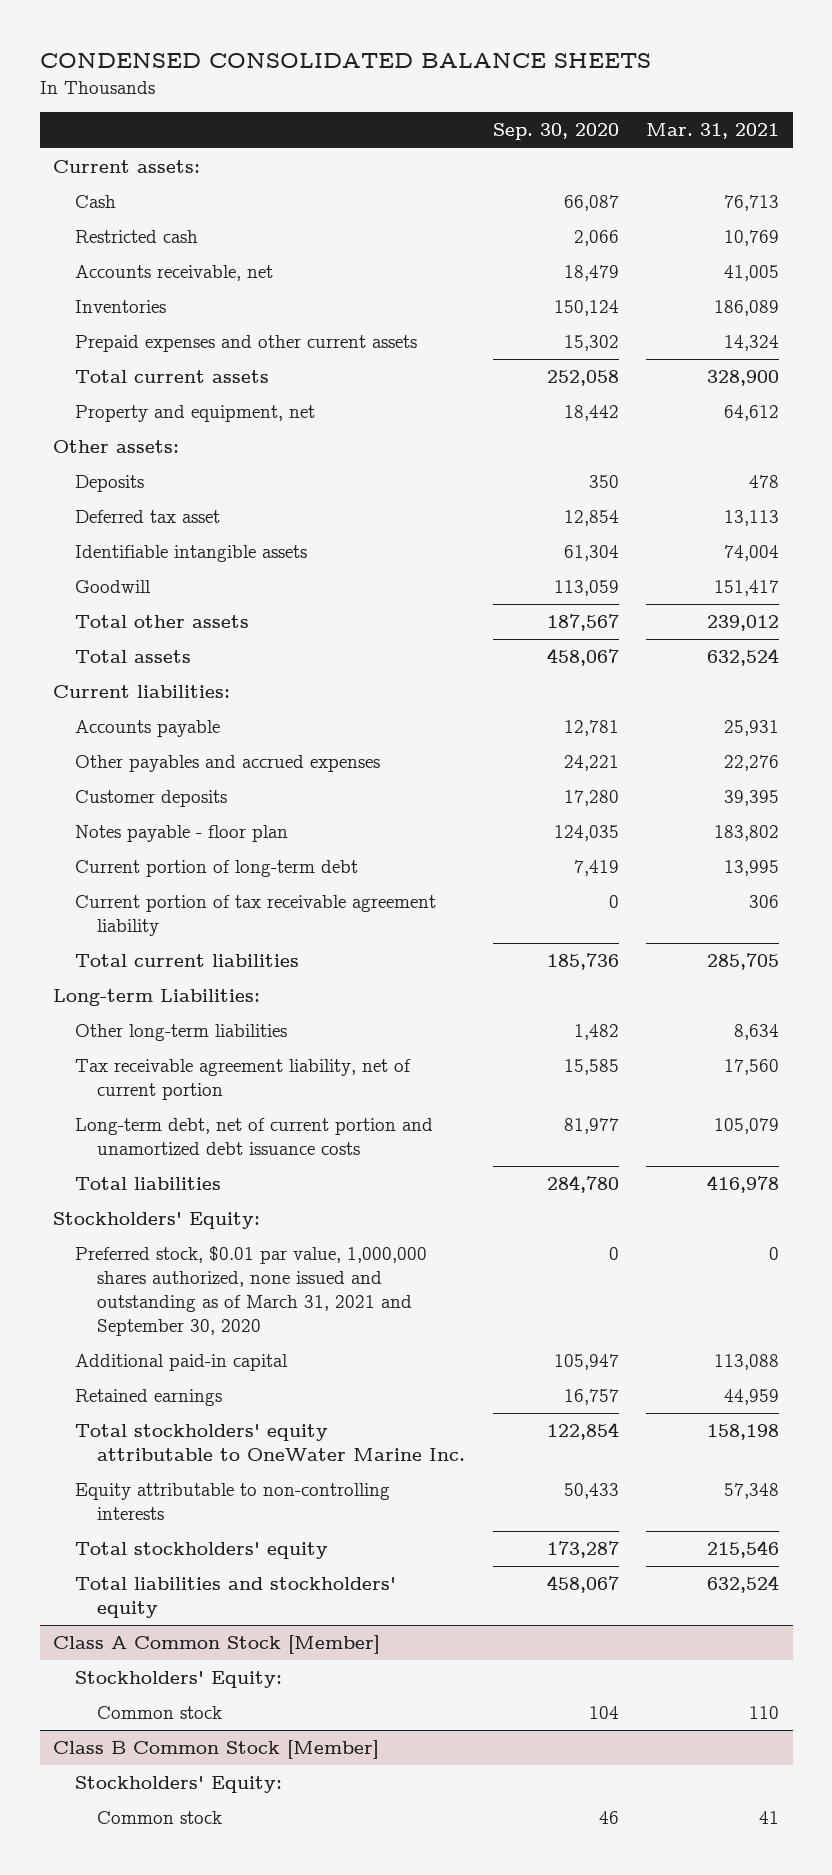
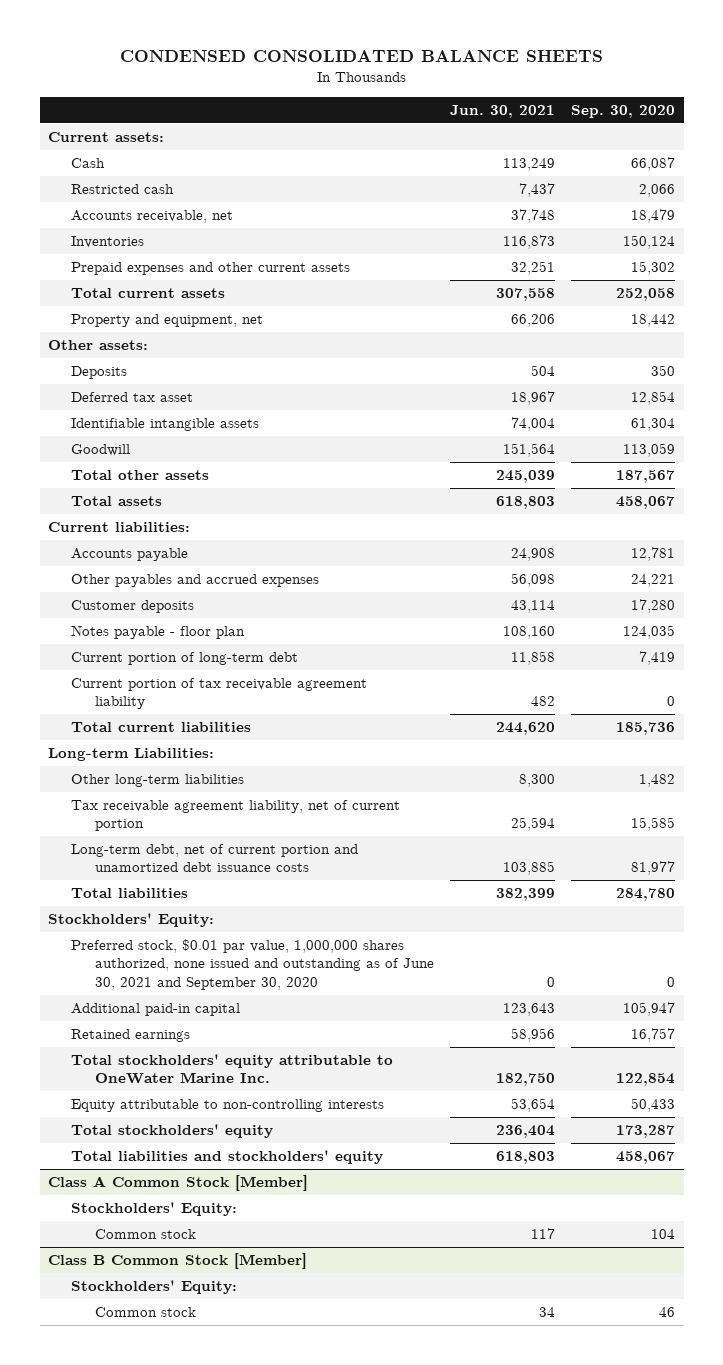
[646,123,780,140] Mar. 31, 2021 -> none
none -> [450,104,556,118] Jun. 30, 2021
[75,1246,428,1337] Preferred stock, $0.01 par value, 1,000,000 shares authorized, none issued and outstanding as of March 31, 2021 and September 30, 2020 -> [71,938,434,990] Preferred stock, $0.01 par value, 1,000,000 shares authorized, none issued and outstanding as of June 30, 2021 and September 30, 2020

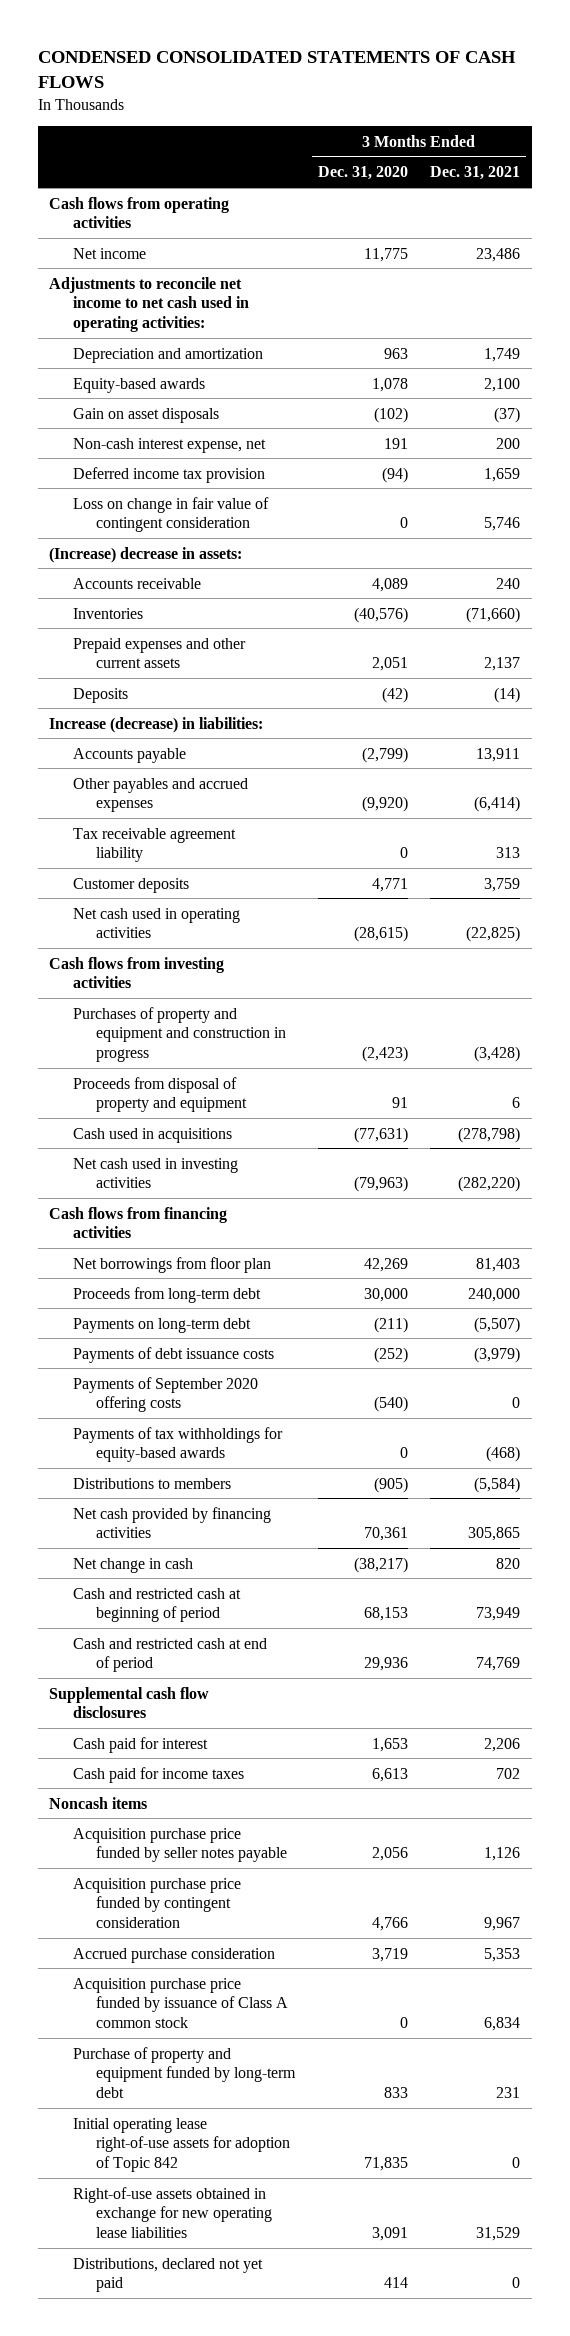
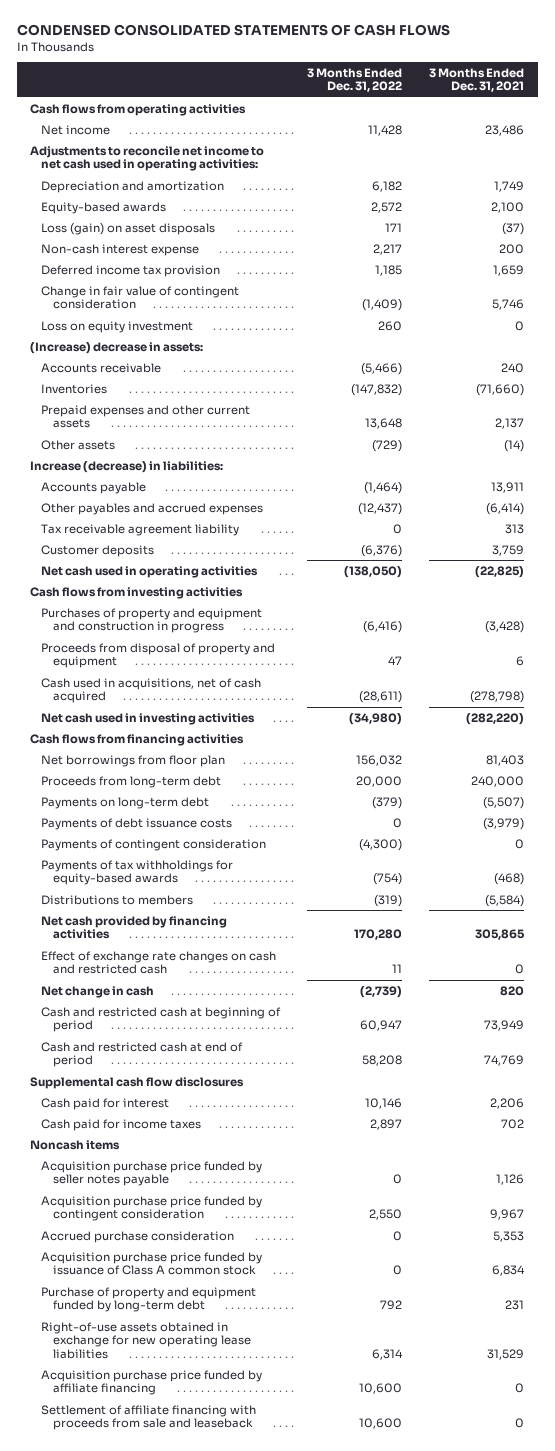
[317,166,408,181] Dec. 31, 2020 -> none
none -> [307,67,403,93] 3 Months Ended Dec. 31, 2022
[72,407,219,423] Gain on asset disposals -> [41,222,216,235] Loss (gain) on asset disposals
[72,437,266,453] Non-cash interest expense, net -> [41,243,200,256] Non-cash interest expense
[72,496,269,533] Loss on change in fair value of contingent consideration -> [41,285,240,310] Change in fair value of contingent consideration
none -> [41,320,194,333] Loss on equity investment
[72,687,128,703] Deposits -> none
none -> [41,439,116,450] Other assets
[72,1127,232,1143] Cash used in acquisitions -> [41,677,262,704] Cash used in acquisitions, net of cash acquired
[72,1376,258,1413] Payments of September 2020 offering costs -> none
none -> [41,838,267,851] Payments of contingent consideration
none -> [41,950,277,975] Effect of exchange rate changes on cash and restricted cash
[72,2117,290,2172] Initial operating lease right-of-use assets for adoption of Topic 842 -> none
[72,2257,263,2293] Distributions, declared not yet paid -> none
none -> [41,1369,263,1396] Acquisition purchase price funded by affiliate financing
none -> [41,1404,257,1431] Settlement of affiliate financing with proceeds from sale and leaseback

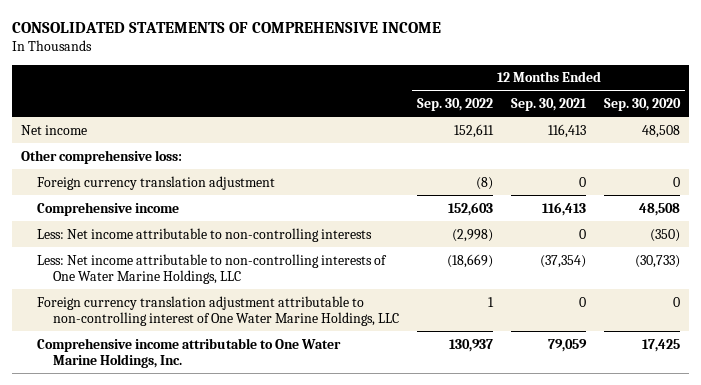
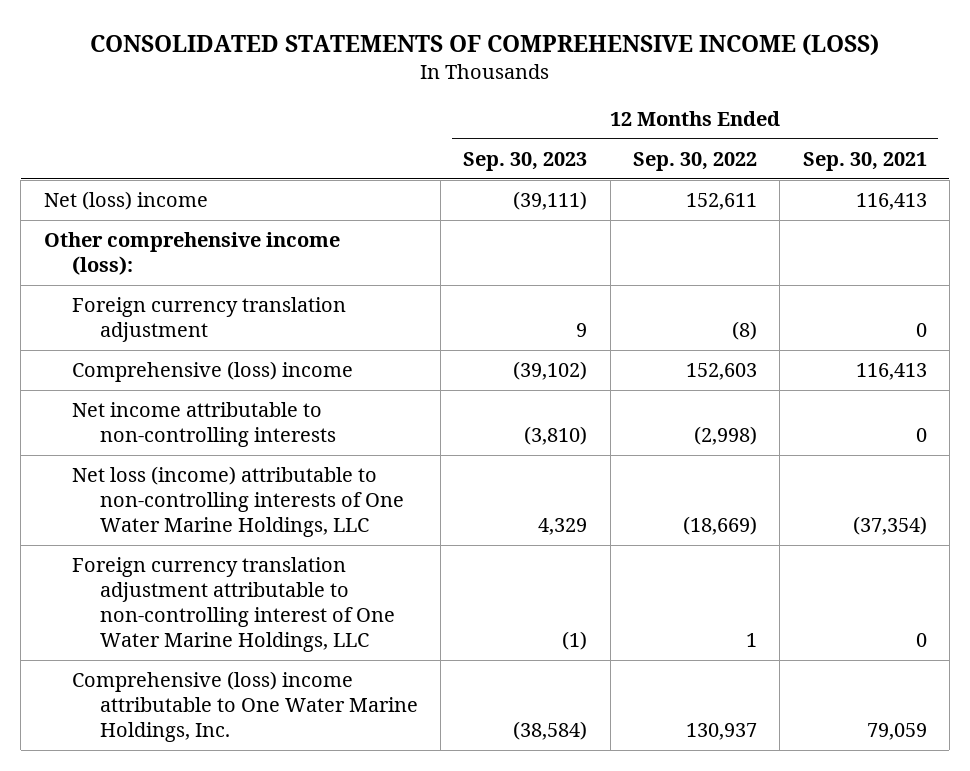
[11,21,441,33] CONSOLIDATED STATEMENTS OF COMPREHENSIVE INCOME -> [90,33,880,56] CONSOLIDATED STATEMENTS OF COMPREHENSIVE INCOME (LOSS)
[604,98,682,112] Sep. 30, 2020 -> none
none -> [463,151,588,171] Sep. 30, 2023
[20,124,87,135] Net income -> [43,191,208,211] Net (loss) income
[20,149,182,164] Other comprehensive loss: -> [43,232,340,276] Other comprehensive income (loss):
[36,201,179,216] Comprehensive income -> [71,361,353,383] Comprehensive (loss) income
[36,227,372,242] Less: Net income attributable to non-controlling interests -> [71,402,336,448] Net income attributable to non-controlling interests
[36,253,387,285] Less: Net income attributable to non-controlling interests of One Water Marine Holdings, LLC -> [71,466,404,538] Net loss (income) attributable to non-controlling interests of One Water Marine Holdings, LLC
[36,337,341,369] Comprehensive income attributable to One Water Marine Holdings, Inc. -> [71,671,418,743] Comprehensive (loss) income attributable to One Water Marine Holdings, Inc.

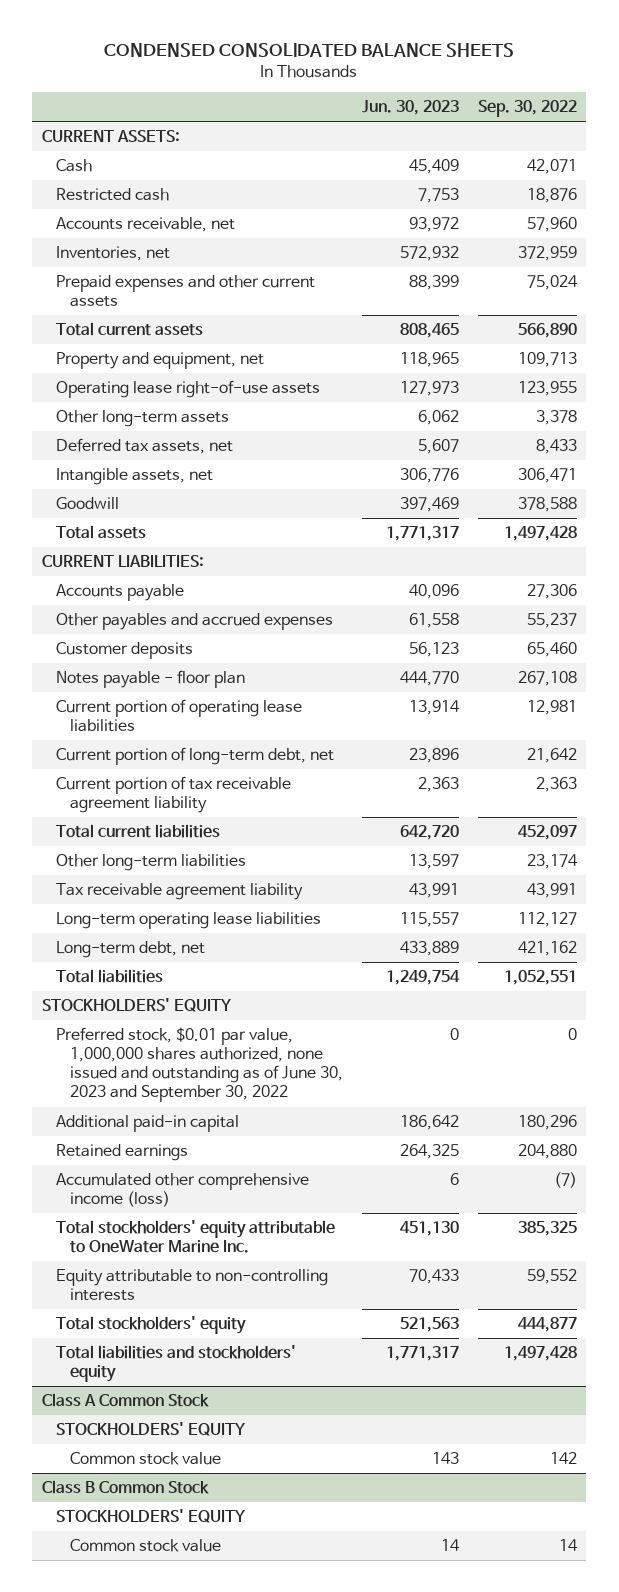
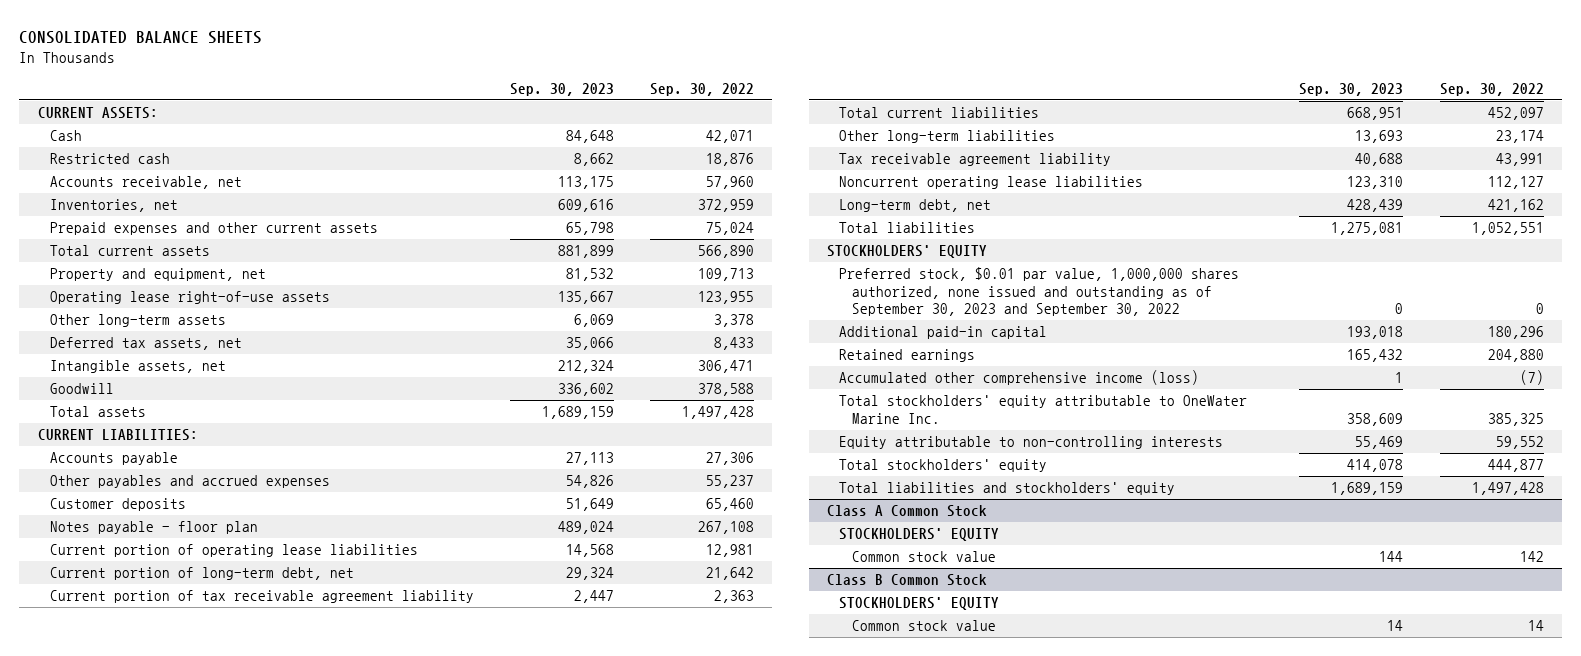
[104,43,515,58] CONDENSED CONSOLIDATED BALANCE SHEETS -> [19,31,263,45] CONSOLIDATED BALANCE SHEETS
[361,100,459,116] Jun. 30, 2023 -> none
none -> [510,82,615,96] Sep. 30, 2023
[55,912,321,930] Long-term operating lease liabilities -> [839,176,1144,190] Noncurrent operating lease liabilities
[55,1027,343,1103] Preferred stock, $0.01 par value, 1,000,000 shares authorized, none issued and outstanding as of June 30, 2023 and September 30, 2022 -> [839,267,1240,316] Preferred stock, $0.01 par value, 1,000,000 shares authorized, none issued and outstanding as of September 30, 2023 and September 30, 2022

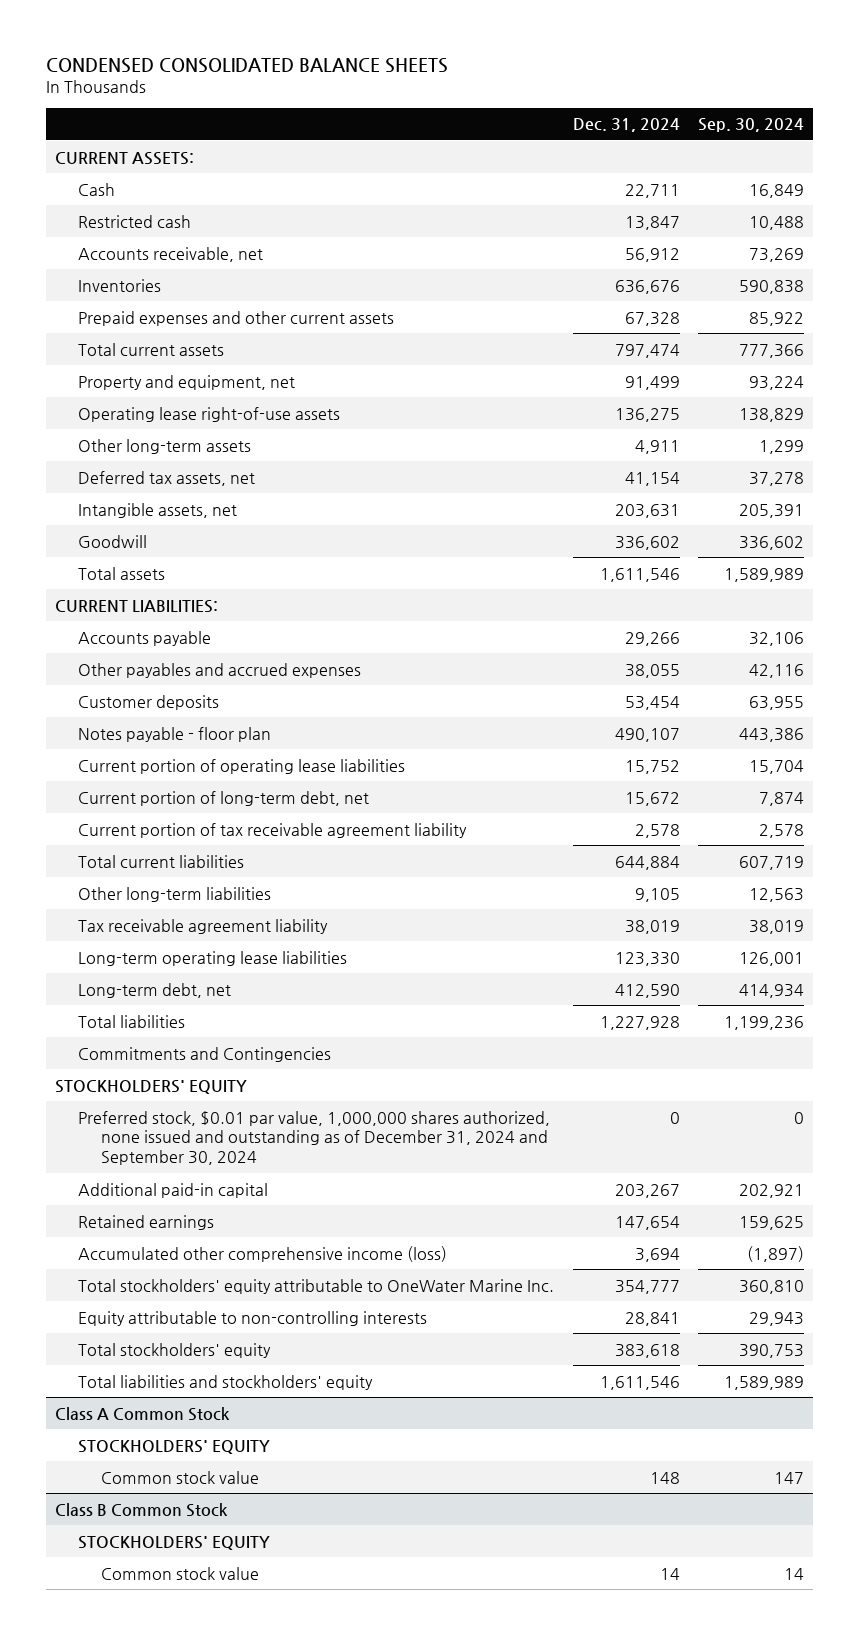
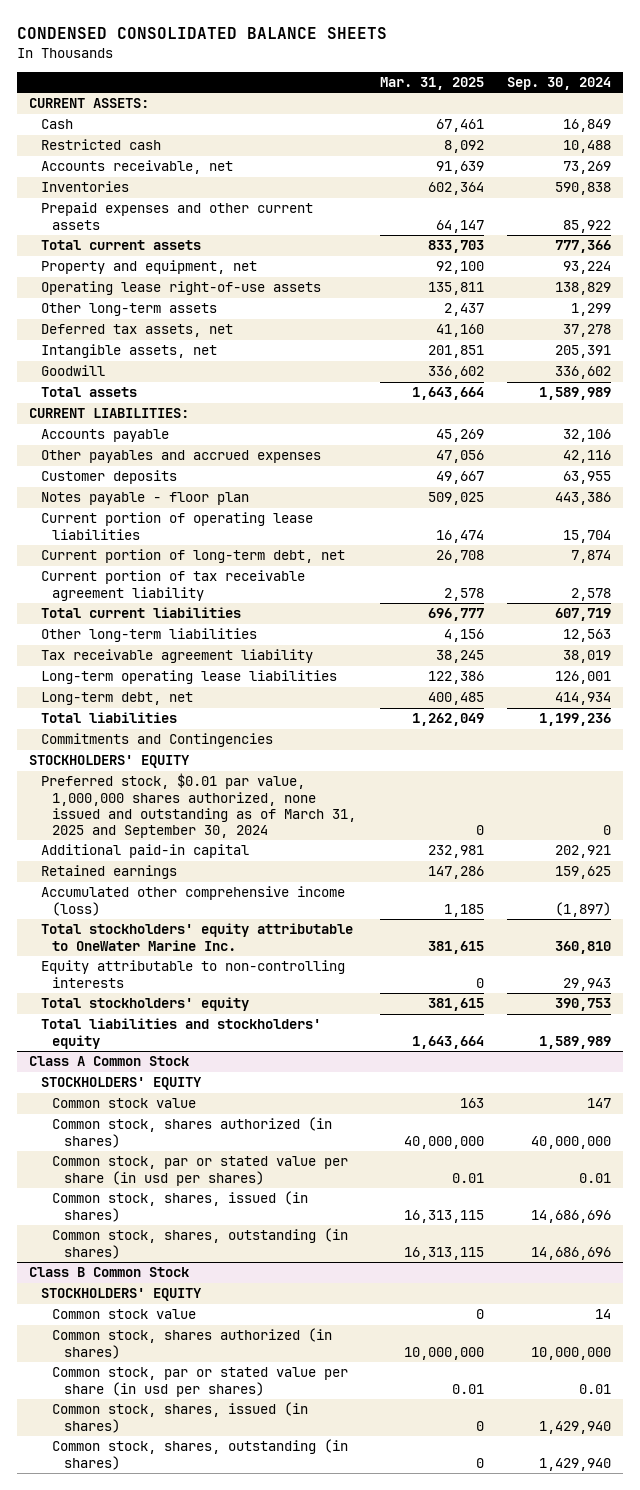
[572,118,680,133] Dec. 31, 2024 -> none
none -> [379,77,484,91] Mar. 31, 2025
[78,1110,551,1166] Preferred stock, $0.01 par value, 1,000,000 shares authorized, none issued and outstanding as of December 31, 2024 and September 30, 2024 -> [40,773,357,839] Preferred stock, $0.01 par value, 1,000,000 shares authorized, none issued and outstanding as of March 31, 2025 and September 30, 2024
none -> [52,1117,333,1148] Common stock, shares authorized (in shares)
none -> [52,1156,349,1186] Common stock, par or stated value per share (in usd per shares)
none -> [52,1191,309,1222] Common stock, shares, issued (in shares)
none -> [52,1228,349,1259] Common stock, shares, outstanding (in shares)
none -> [52,1328,333,1359] Common stock, shares authorized (in shares)
none -> [52,1367,349,1397] Common stock, par or stated value per share (in usd per shares)
none -> [52,1402,309,1433] Common stock, shares, issued (in shares)
none -> [52,1439,349,1470] Common stock, shares, outstanding (in shares)

